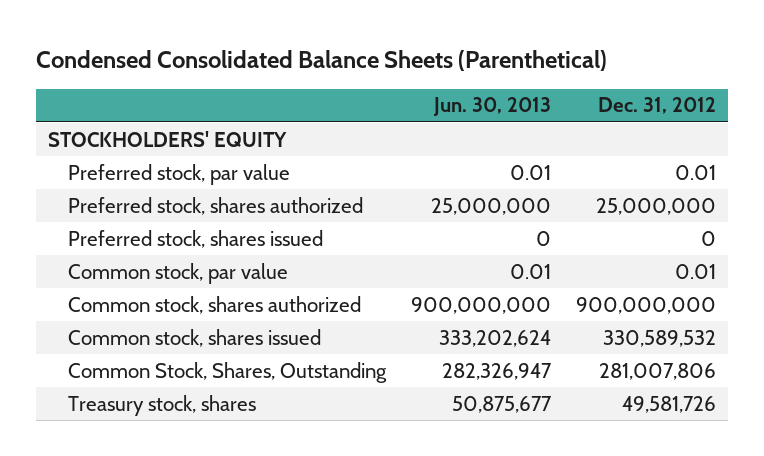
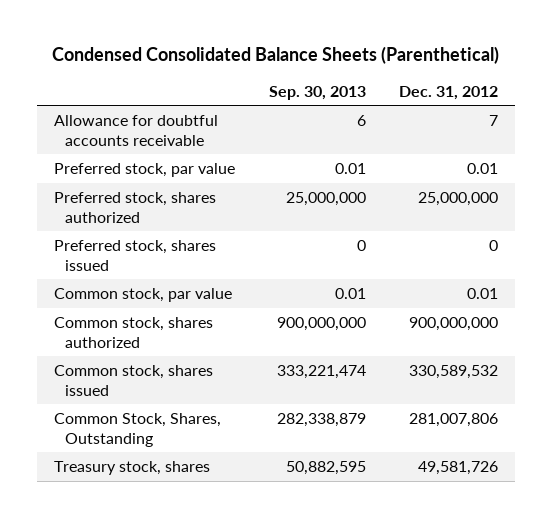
[432,97,551,117] Jun. 30, 2013 -> none
none -> [268,85,366,100] Sep. 30, 2013
[48,130,288,147] STOCKHOLDERS' EQUITY -> none
none -> [53,114,218,146] Allowance for doubtful accounts receivable

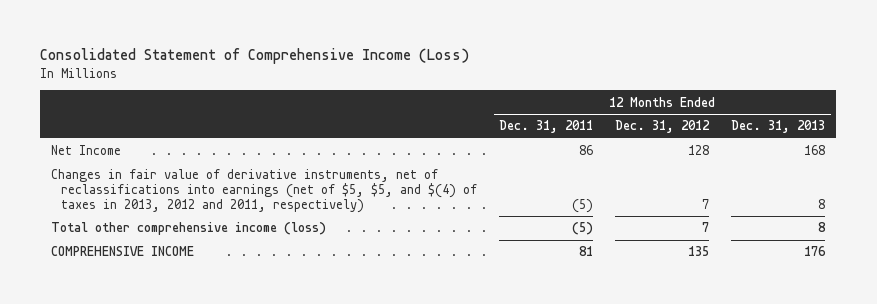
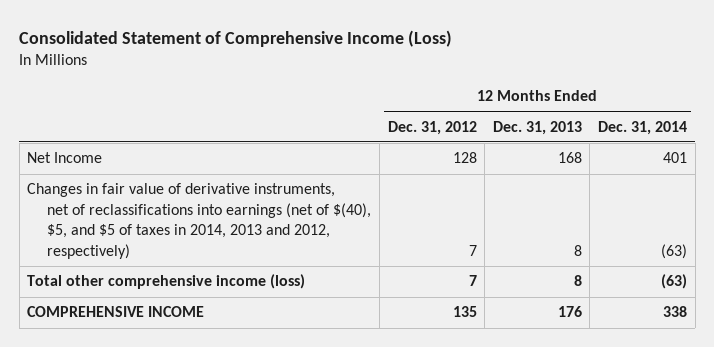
[499,120,594,134] Dec. 31, 2011 -> none
none -> [597,120,687,135] Dec. 31, 2014
[51,169,478,213] Changes in fair value of derivative instruments, net of reclassifications into earnings (net of $5, $5, and $(4) of taxes in 2013, 2012 and 2011, respectively) -> [27,183,372,259] Changes in fair value of derivative instruments, net of reclassifications into earnings (net of $(40), $5, and $5 of taxes in 2014, 2013 and 2012, respectively)

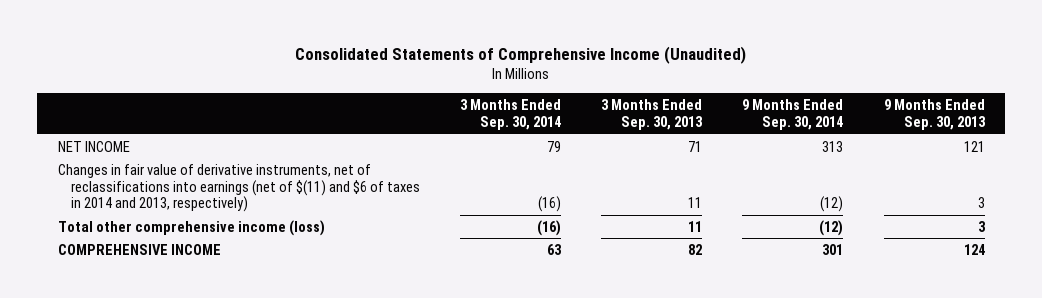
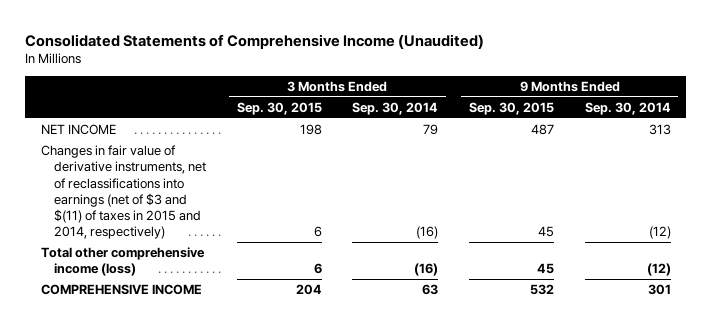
[601,99,704,130] 3 Months Ended Sep. 30, 2013 -> none
[883,99,986,130] 9 Months Ended Sep. 30, 2013 -> none
none -> [236,101,322,115] Sep. 30, 2015
none -> [468,101,554,115] Sep. 30, 2015
[57,163,420,213] Changes in fair value of derivative instruments, net of reclassifications into earnings (net of $(11) and $6 of taxes in 2014 and 2013, respectively) -> [40,144,206,240] Changes in fair value of derivative instruments, net of reclassifications into earnings (net of $3 and $(11) of taxes in 2015 and 2014, respectively)

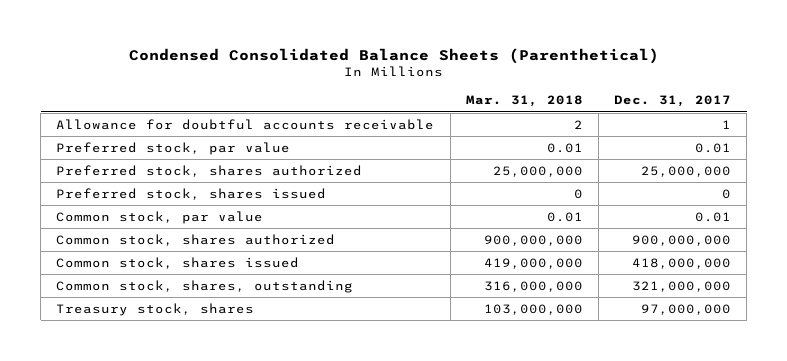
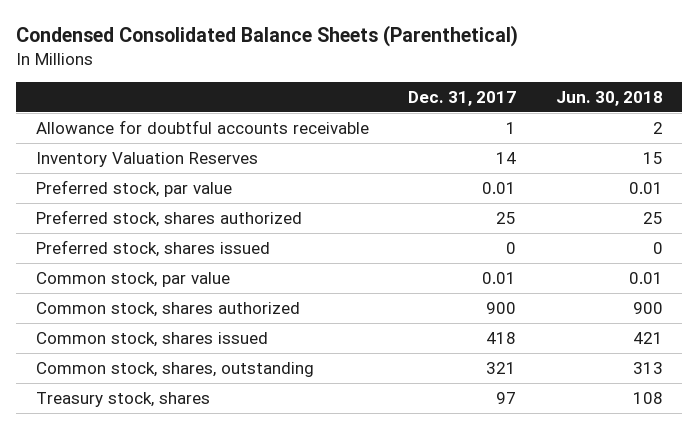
[465,95,583,108] Mar. 31, 2018 -> none
none -> [555,90,663,106] Jun. 30, 2018
none -> [35,151,258,167] Inventory Valuation Reserves
[640,165,731,177] 25,000,000 -> [496,211,517,224] 25
[631,234,731,246] 900,000,000 -> [486,301,517,314] 900
[631,257,731,269] 418,000,000 -> [486,331,517,344] 418
[631,280,731,292] 321,000,000 -> [486,361,517,374] 321
[640,303,731,315] 97,000,000 -> [496,391,517,404] 97

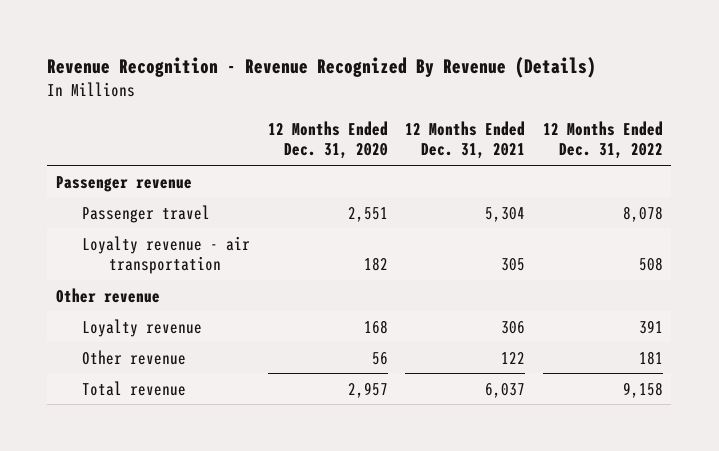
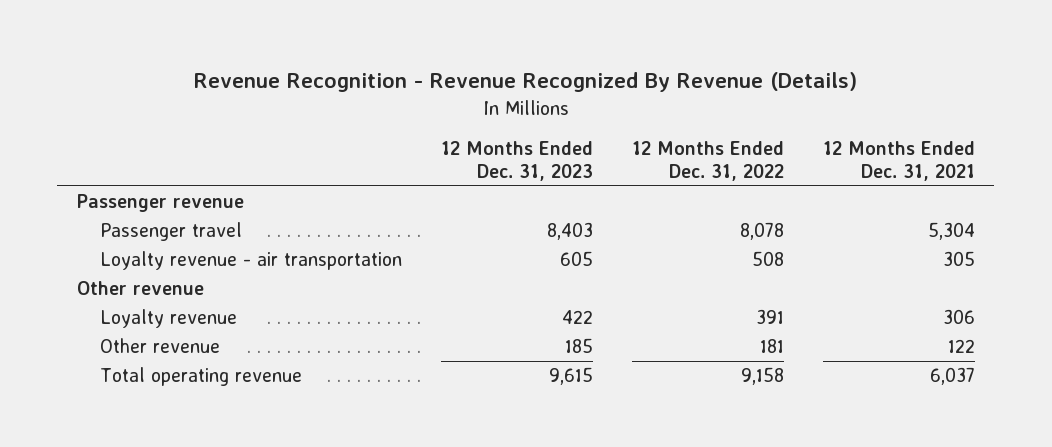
[267,120,388,160] 12 Months Ended Dec. 31, 2020 -> none
none -> [440,141,593,182] 12 Months Ended Dec. 31, 2023
[82,380,187,396] Total revenue -> [99,367,302,387] Total operating revenue

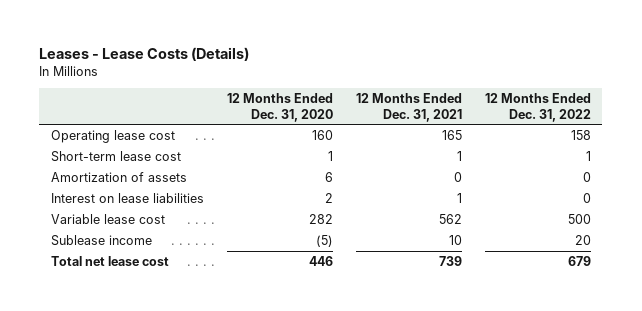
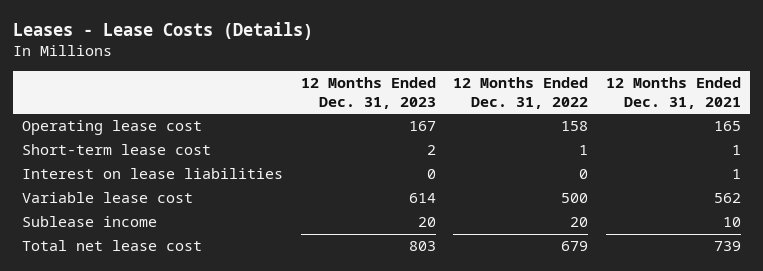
[226,92,333,122] 12 Months Ended Dec. 31, 2020 -> none
none -> [300,76,436,109] 12 Months Ended Dec. 31, 2023
[50,171,187,182] Amortization of assets -> none

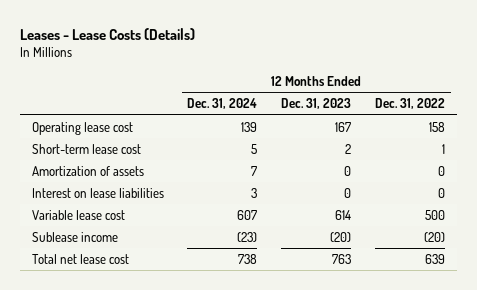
[605,76,741,109] 12 Months Ended Dec. 31, 2021 -> none
none -> [187,98,258,110] Dec. 31, 2024
none -> [31,165,144,176] Amortization of assets
[417,217,436,228] 20 -> [330,231,352,242] (20)
[570,217,589,228] 20 -> [424,231,446,242] (20)
[408,241,436,252] 803 -> [332,253,352,264] 763
[561,241,589,252] 679 -> [425,253,446,264] 639

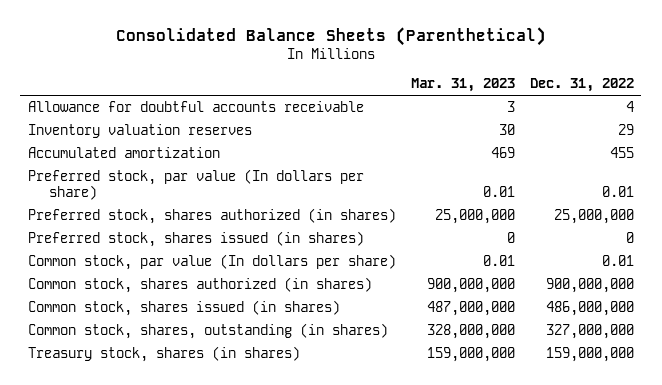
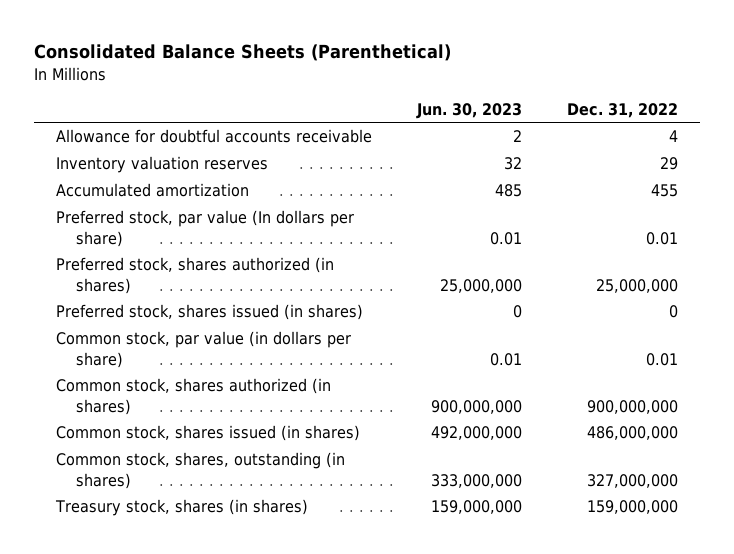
[410,78,515,93] Mar. 31, 2023 -> none
none -> [415,102,522,119] Jun. 30, 2023
[27,254,396,271] Common stock, par value (In dollars per share) -> [56,331,352,368] Common stock, par value (in dollars per share)

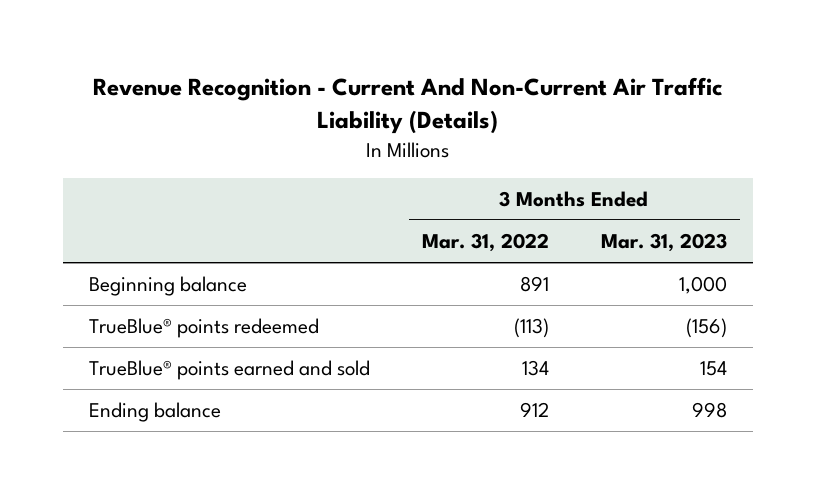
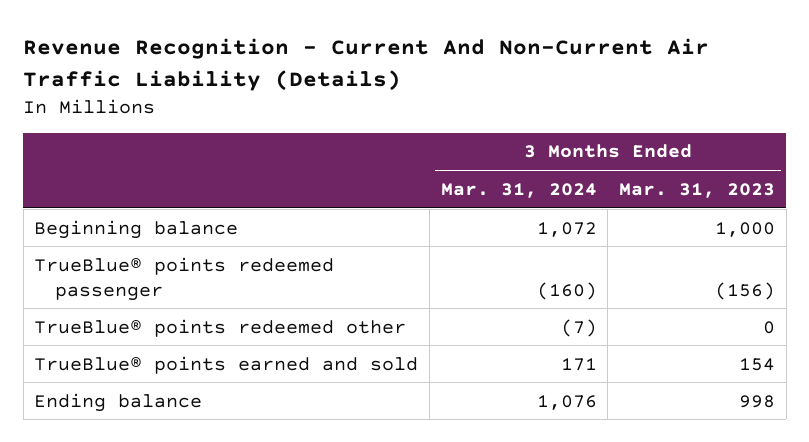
[421,233,549,253] Mar. 31, 2022 -> none
none -> [440,182,597,198] Mar. 31, 2024
[88,318,319,339] TrueBlue® points redeemed -> [34,256,335,301] TrueBlue® points redeemed passenger
none -> [34,318,407,337] TrueBlue® points redeemed other

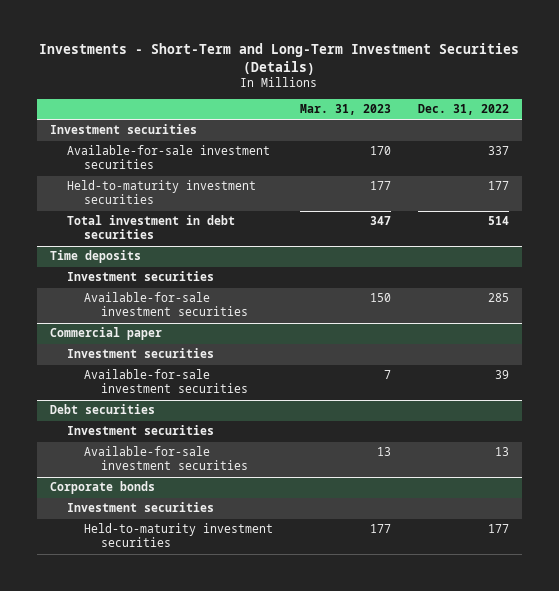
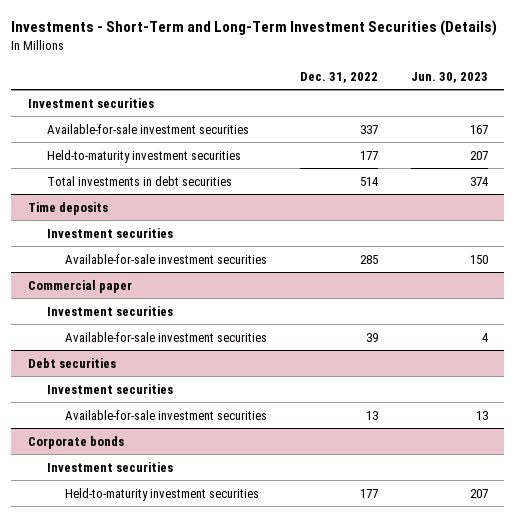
[299,103,391,115] Mar. 31, 2023 -> none
none -> [410,71,488,83] Jun. 30, 2023
[67,215,236,240] Total investment in debt securities -> [46,175,232,186] Total investments in debt securities

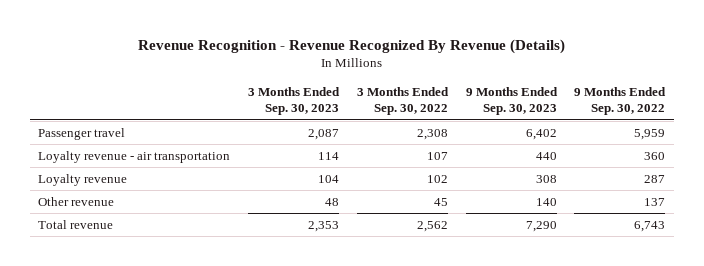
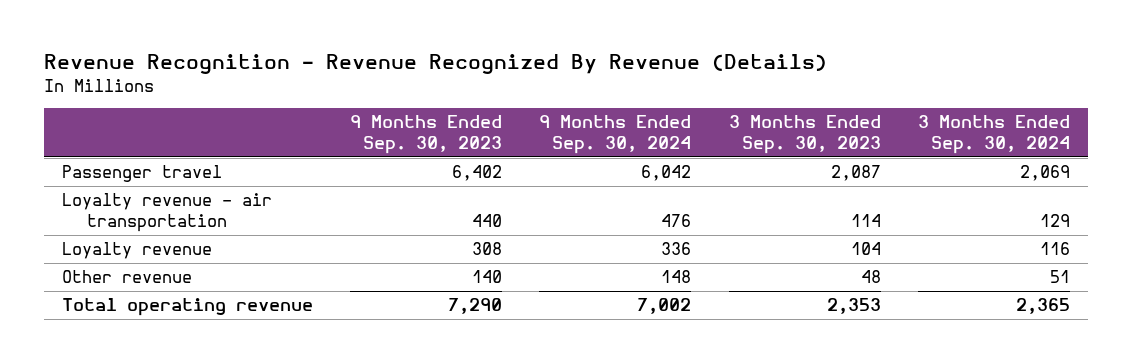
[356,86,449,116] 3 Months Ended Sep. 30, 2022 -> none
[574,86,667,116] 9 Months Ended Sep. 30, 2022 -> none
none -> [539,115,692,155] 9 Months Ended Sep. 30, 2024
none -> [917,115,1070,155] 3 Months Ended Sep. 30, 2024
[38,219,114,229] Total revenue -> [62,298,314,317] Total operating revenue

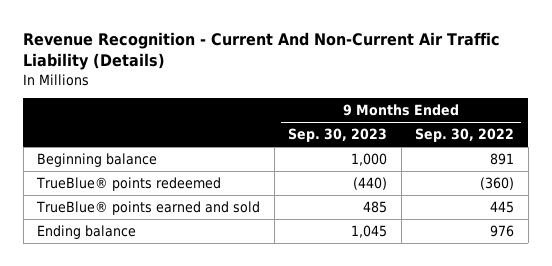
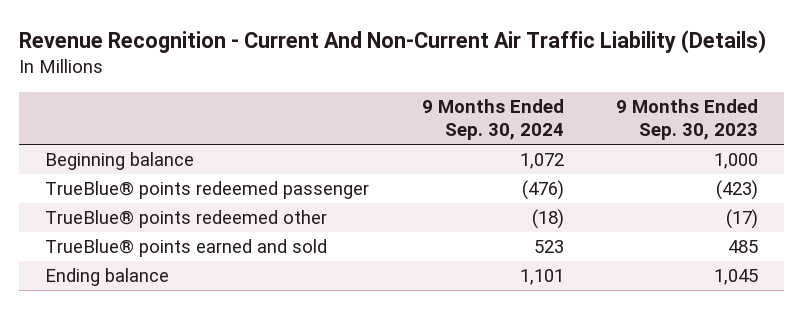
[415,128,515,143] Sep. 30, 2022 -> none
none -> [421,98,564,141] 9 Months Ended Sep. 30, 2024
[36,176,222,191] TrueBlue® points redeemed -> [45,181,370,200] TrueBlue® points redeemed passenger
[353,176,388,190] (440) -> [716,180,759,201] (423)
none -> [45,210,328,229] TrueBlue® points redeemed other

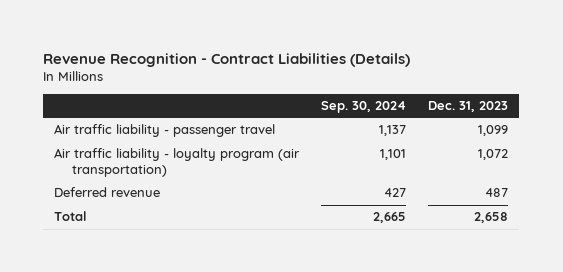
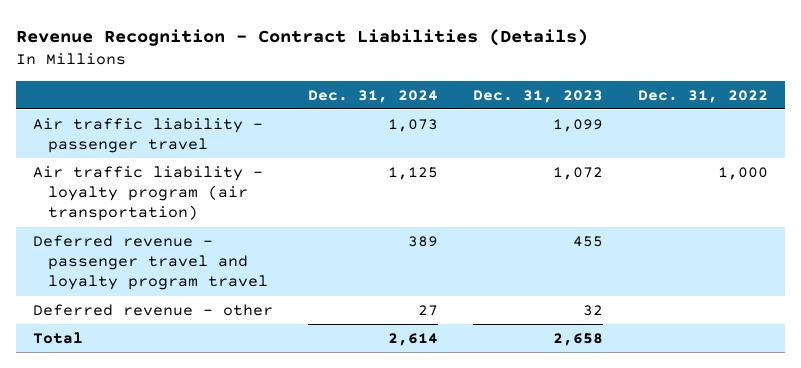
[321,101,407,114] Sep. 30, 2024 -> none
none -> [307,89,438,103] Dec. 31, 2024
none -> [637,89,768,103] Dec. 31, 2022
none -> [33,234,269,291] Deferred revenue - passenger travel and loyalty program travel
[54,187,161,198] Deferred revenue -> [33,303,274,316] Deferred revenue - other
[485,188,509,198] 487 -> [582,304,603,316] 32

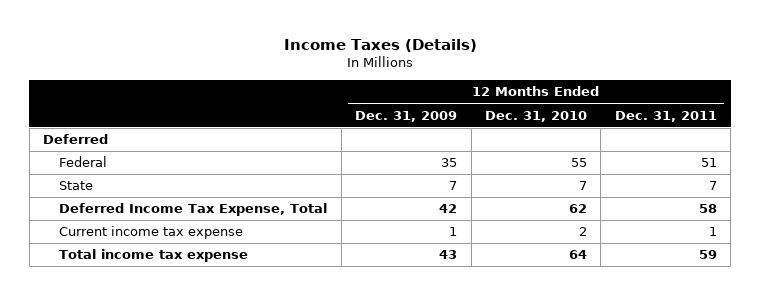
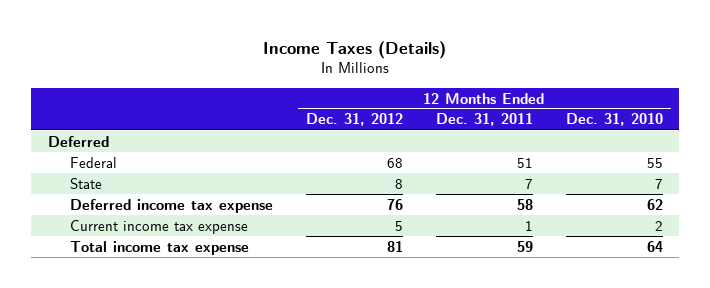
[355,110,458,122] Dec. 31, 2009 -> none
none -> [305,113,403,127] Dec. 31, 2012
[59,203,328,217] Deferred Income Tax Expense, Total -> [70,198,274,213] Deferred income tax expense

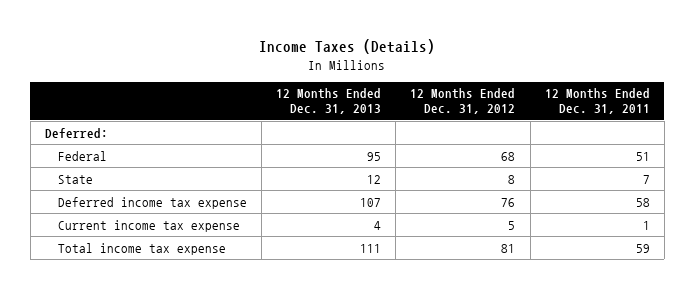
[565,113,663,127] Dec. 31, 2010 -> none
none -> [276,88,382,115] 12 Months Ended Dec. 31, 2013
[47,135,109,147] Deferred -> [44,127,108,138] Deferred:

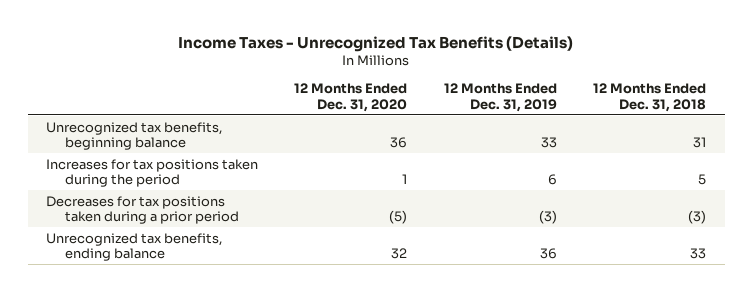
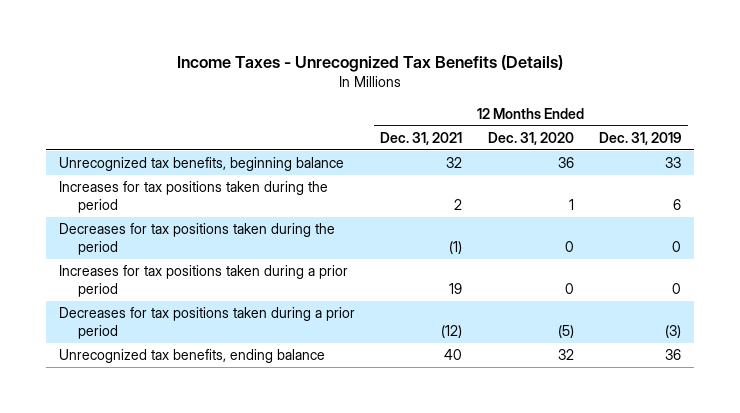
[593,83,707,112] 12 Months Ended Dec. 31, 2018 -> none
none -> [380,131,463,145] Dec. 31, 2021
none -> [58,223,335,255] Decreases for tax positions taken during the period
none -> [58,265,348,297] Increases for tax positions taken during a prior period

